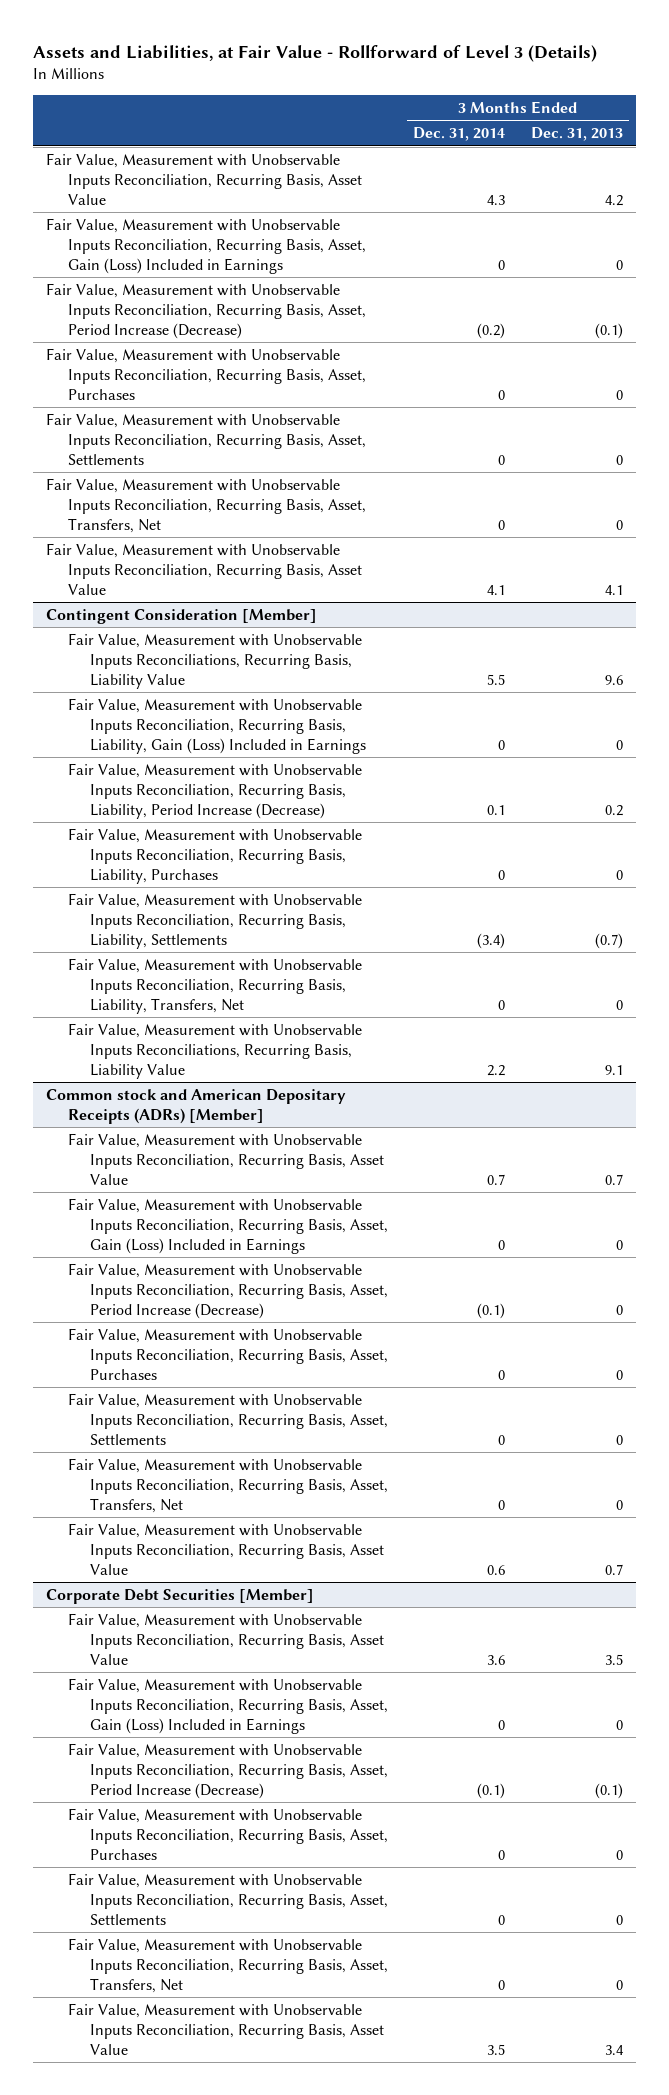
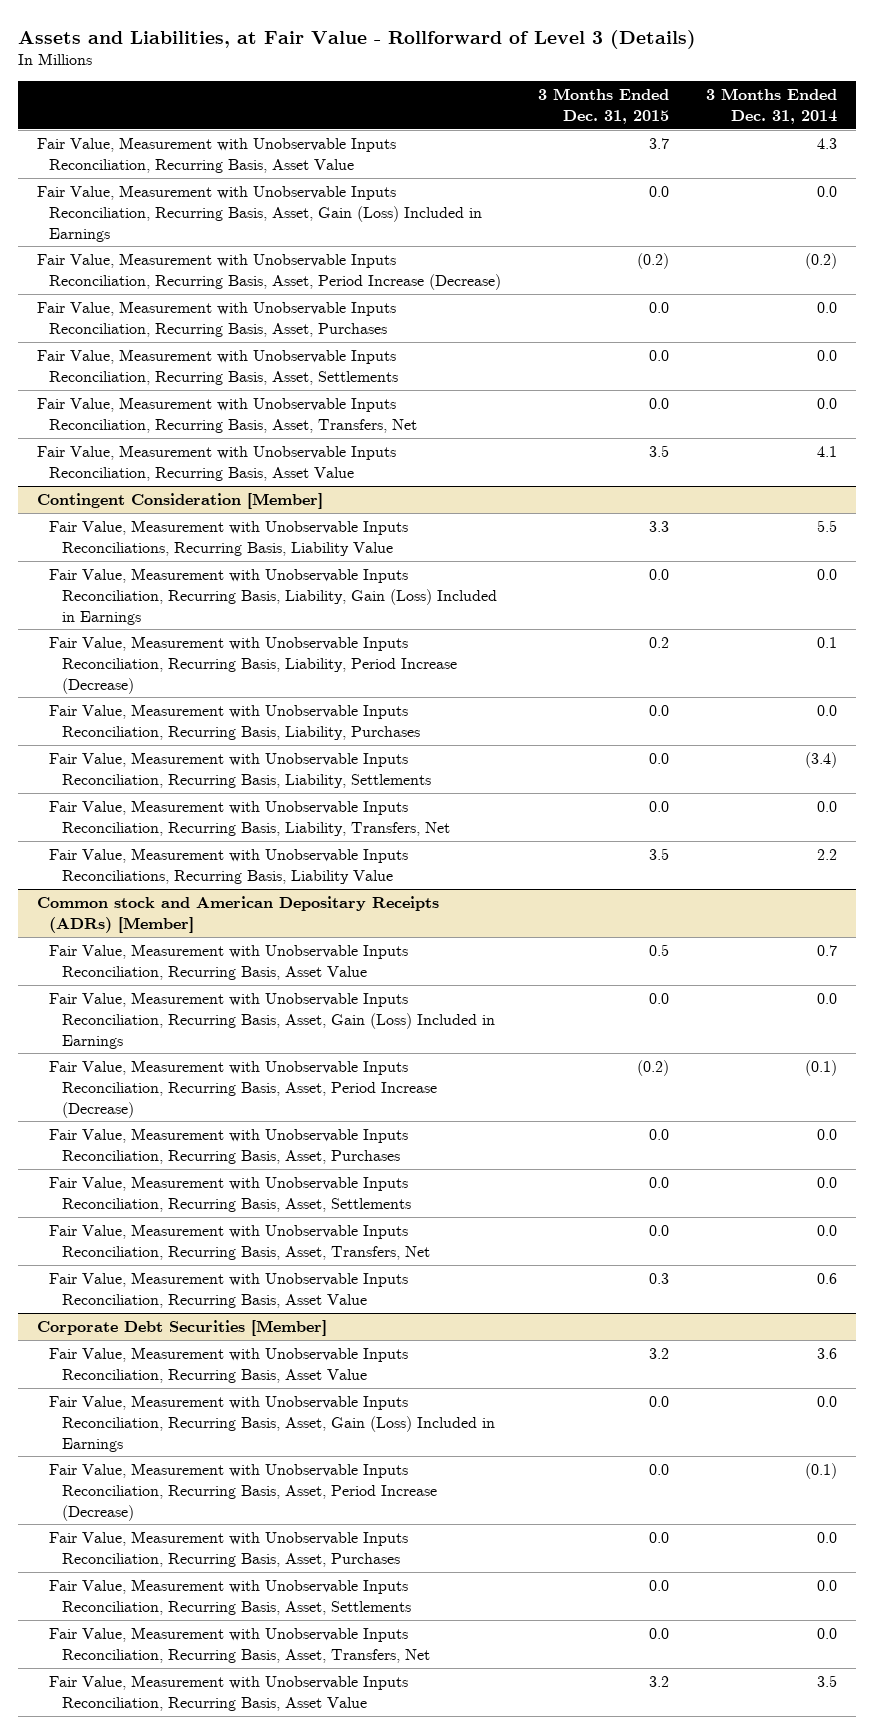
[530,127,623,142] Dec. 31, 2013 -> none
none -> [538,88,670,125] 3 Months Ended Dec. 31, 2015
[498,259,506,270] 0 -> [817,185,838,197] 0.0
[498,389,506,400] 0 -> [817,301,838,313] 0.0
[498,454,506,465] 0 -> [817,349,838,361] 0.0
[498,519,506,530] 0 -> [817,397,838,409] 0.0
[498,739,506,750] 0 -> [817,568,838,580] 0.0
[498,869,506,880] 0 -> [817,704,838,716] 0.0
[498,999,506,1010] 0 -> [817,800,838,812] 0.0
[498,1239,506,1250] 0 -> [817,992,838,1004] 0.0
[498,1369,506,1380] 0 -> [817,1128,838,1140] 0.0
[498,1434,506,1445] 0 -> [817,1176,838,1188] 0.0
[498,1499,506,1510] 0 -> [817,1224,838,1236] 0.0
[498,1719,506,1730] 0 -> [817,1395,838,1407] 0.0
[498,1849,506,1860] 0 -> [817,1531,838,1543] 0.0
[498,1914,506,1925] 0 -> [817,1579,838,1591] 0.0
[498,1979,506,1990] 0 -> [817,1627,838,1639] 0.0

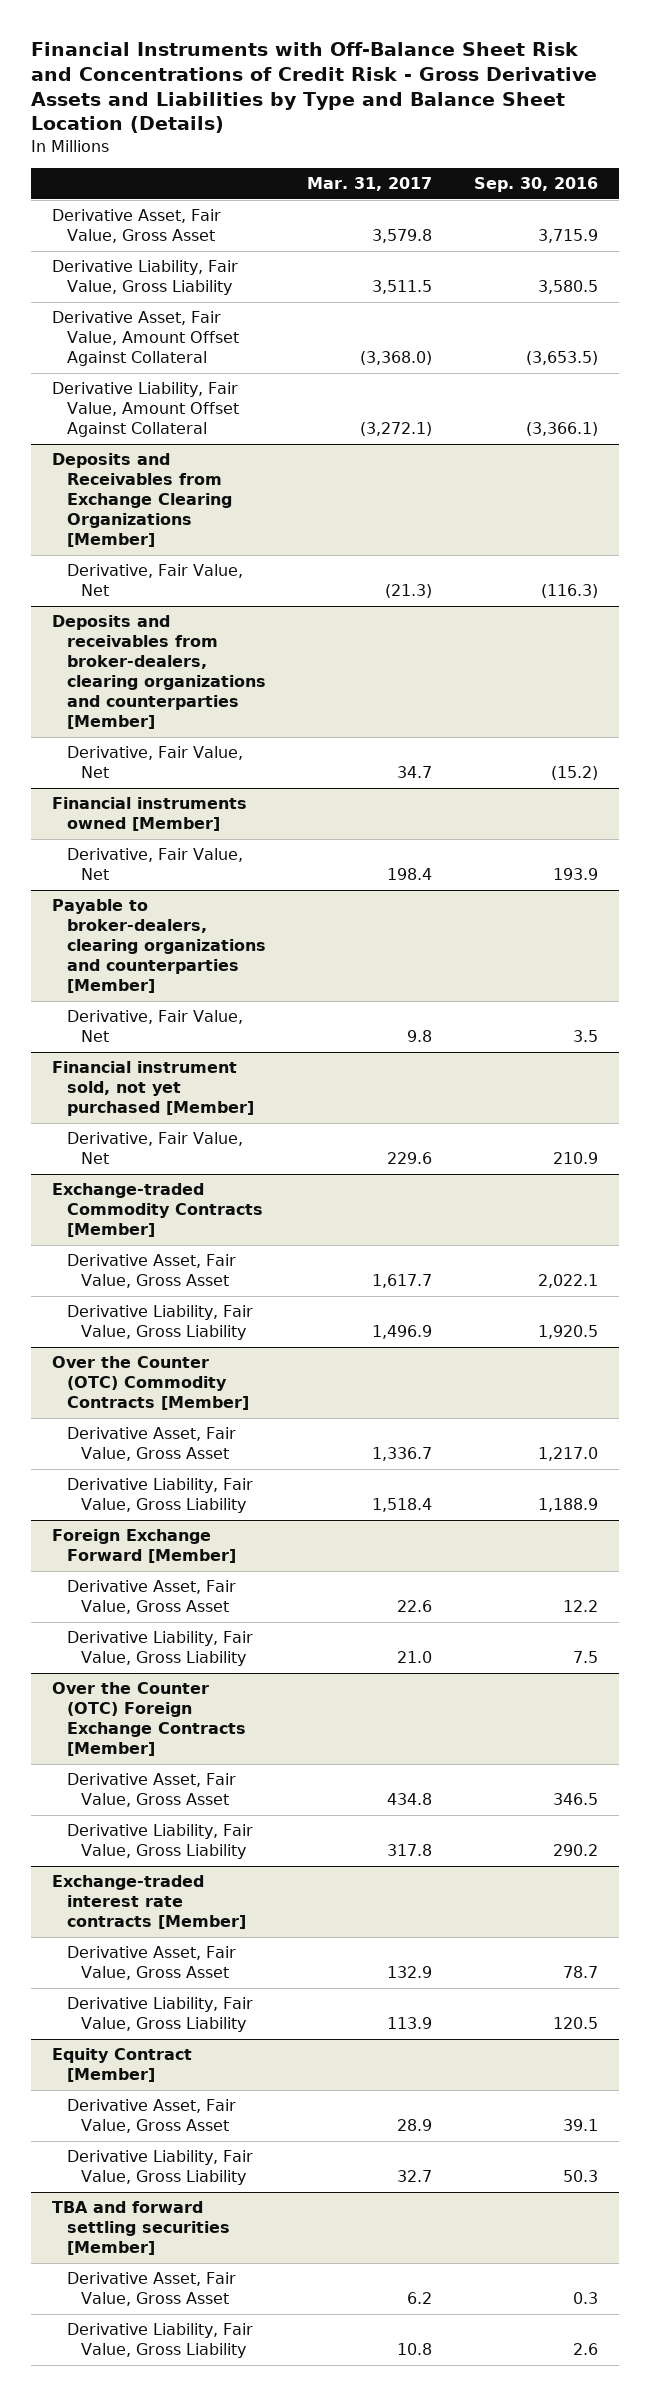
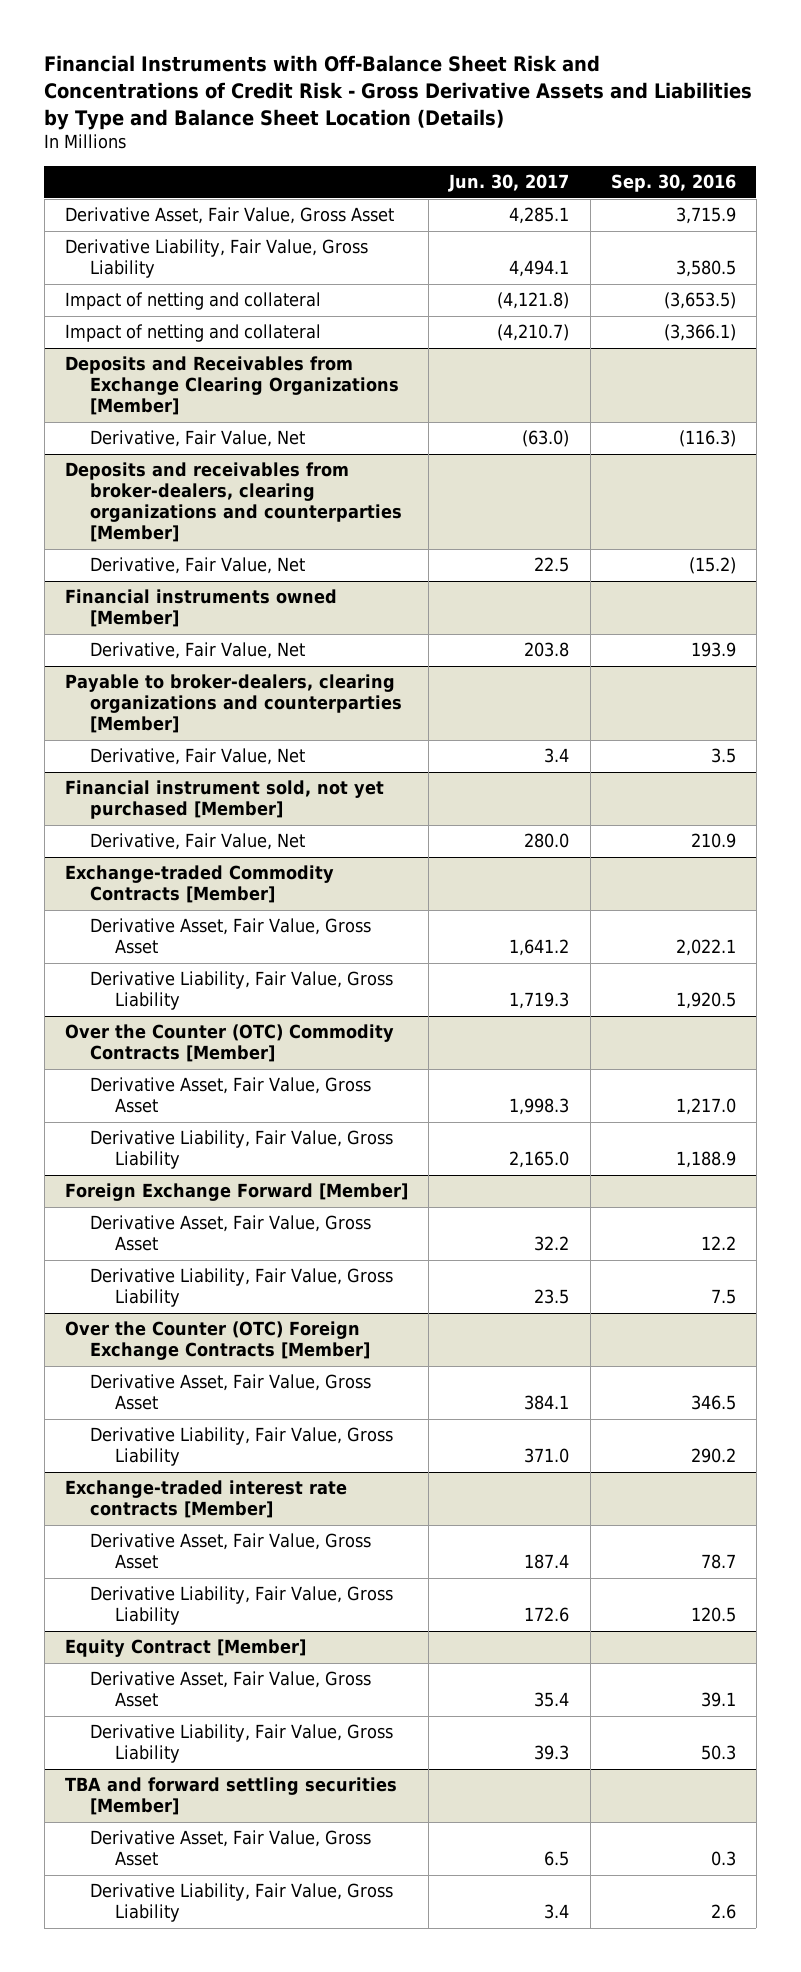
[307,177,433,192] Mar. 31, 2017 -> none
none -> [448,174,570,193] Jun. 30, 2017
[51,311,239,367] Derivative Asset, Fair Value, Amount Offset Against Collateral -> [65,292,322,311] Impact of netting and collateral
[51,382,239,438] Derivative Liability, Fair Value, Amount Offset Against Collateral -> [65,324,322,343] Impact of netting and collateral

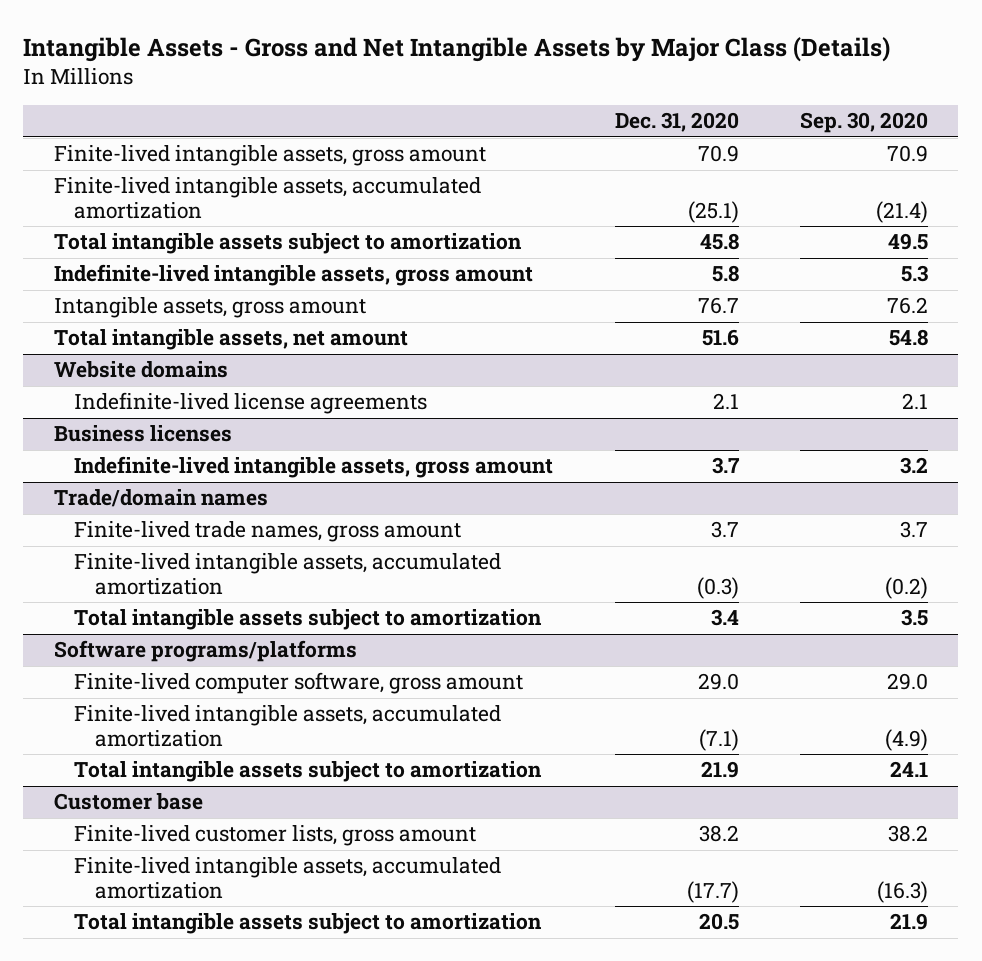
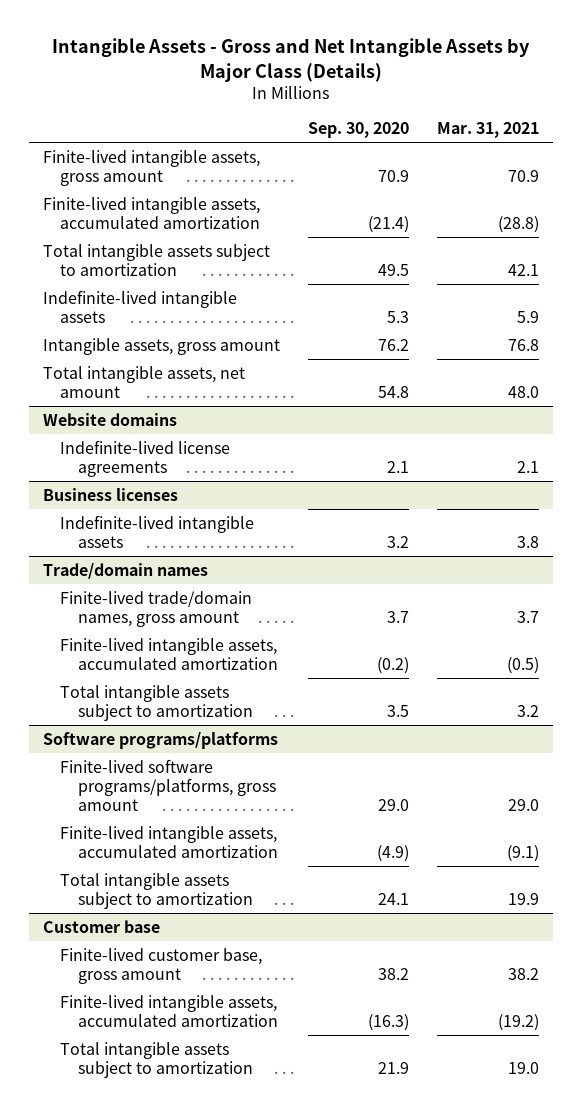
[614,112,739,133] Dec. 31, 2020 -> none
none -> [436,122,539,139] Mar. 31, 2021
[54,264,534,287] Indefinite-lived intangible assets, gross amount -> [42,289,237,323] Indefinite-lived intangible assets
[74,456,554,479] Indefinite-lived intangible assets, gross amount -> [60,514,255,548] Indefinite-lived intangible assets
[74,521,462,543] Finite-lived trade names, gross amount -> [60,590,253,627] Finite-lived trade/domain names, gross amount
[74,672,524,695] Finite-lived computer software, gross amount -> [60,758,277,812] Finite-lived software programs/platforms, gross amount
[74,825,477,847] Finite-lived customer lists, gross amount -> [60,947,263,984] Finite-lived customer base, gross amount

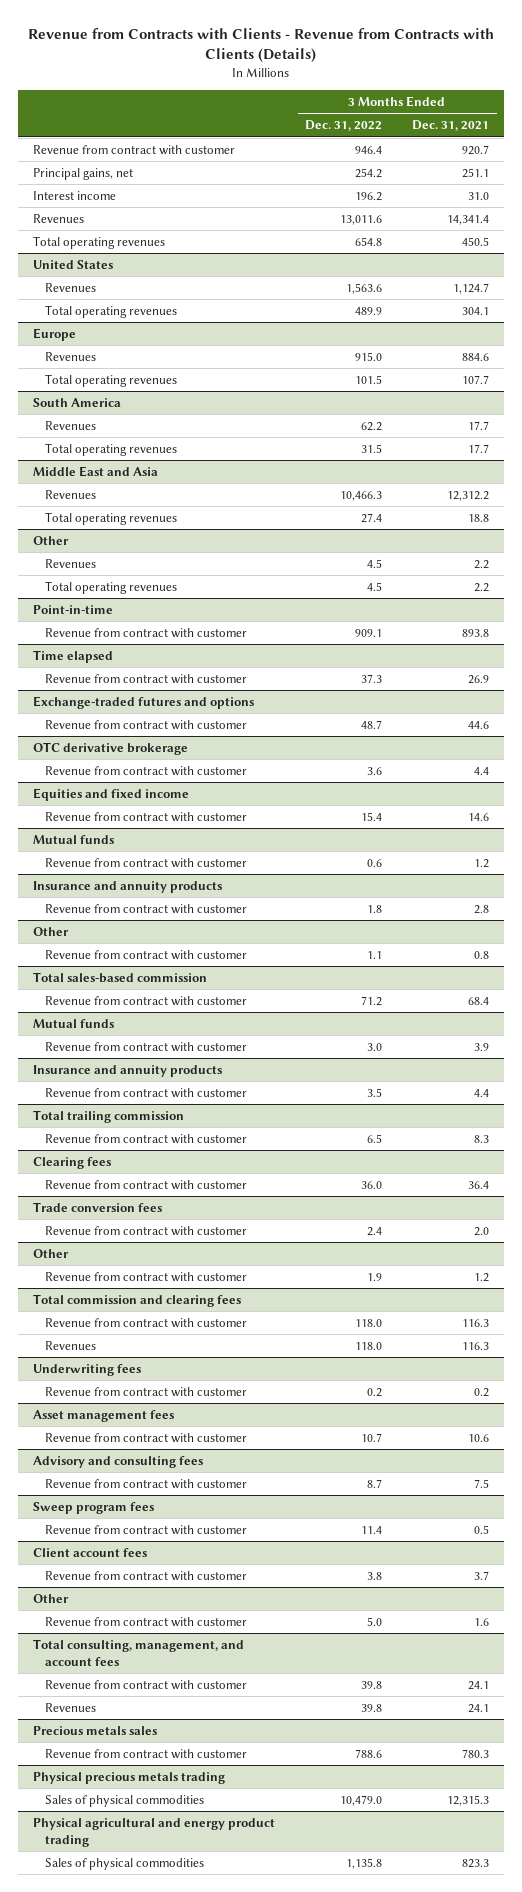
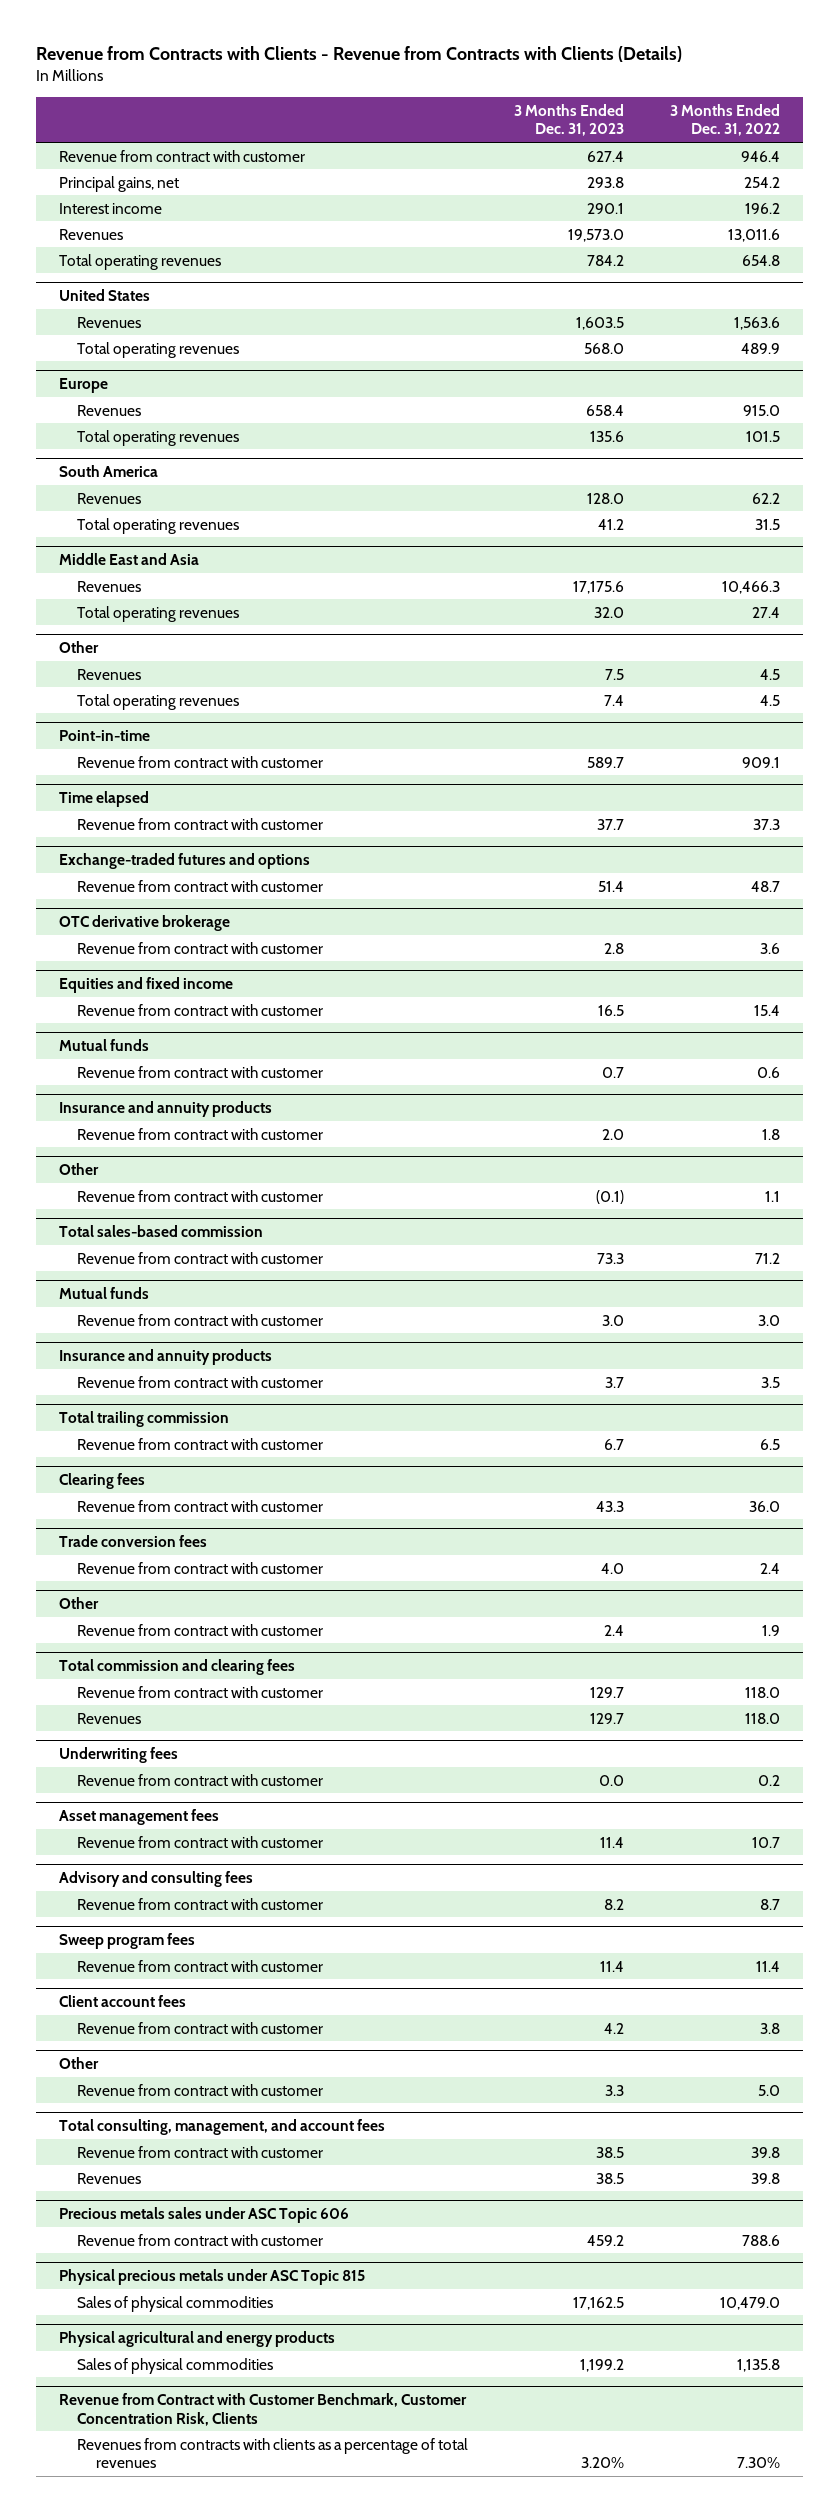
[412,120,490,132] Dec. 31, 2021 -> none
none -> [514,103,625,137] 3 Months Ended Dec. 31, 2023
[33,1725,158,1735] Precious metals sales -> [58,2207,349,2224] Precious metals sales under ASC Topic 606
[33,1771,226,1784] Physical precious metals trading -> [58,2269,365,2286] Physical precious metals under ASC Topic 815
[33,1817,276,1848] Physical agricultural and energy product trading -> [58,2331,335,2348] Physical agricultural and energy products
none -> [58,2393,467,2426] Revenue from Contract with Customer Benchmark, Customer Concentration Risk, Clients
none -> [77,2437,469,2469] Revenues from contracts with clients as a percentage of total revenues

